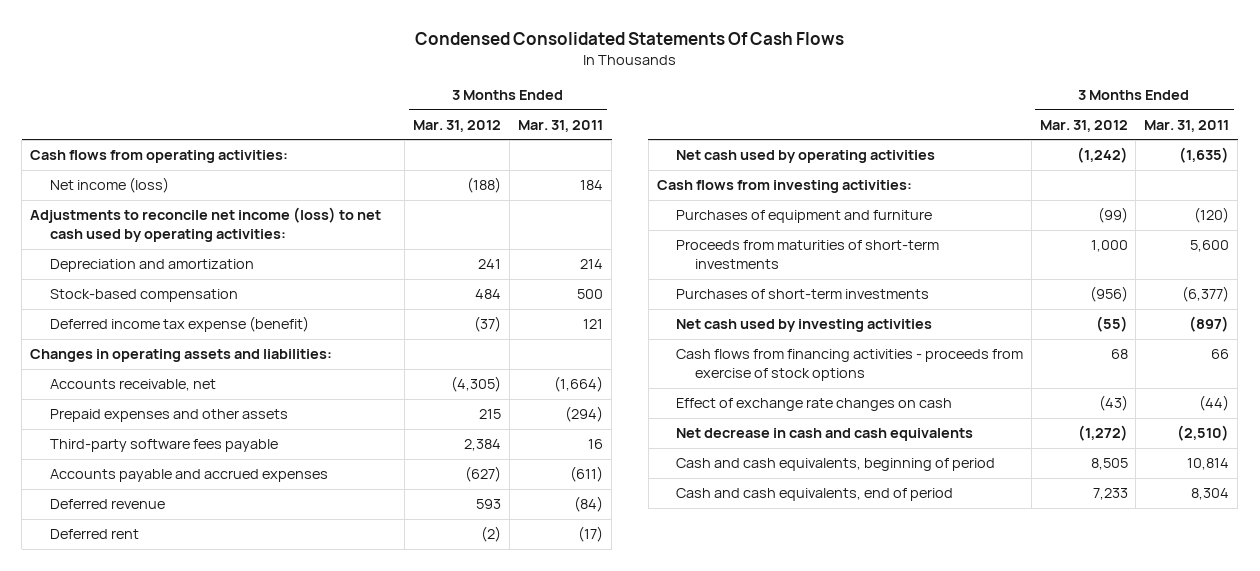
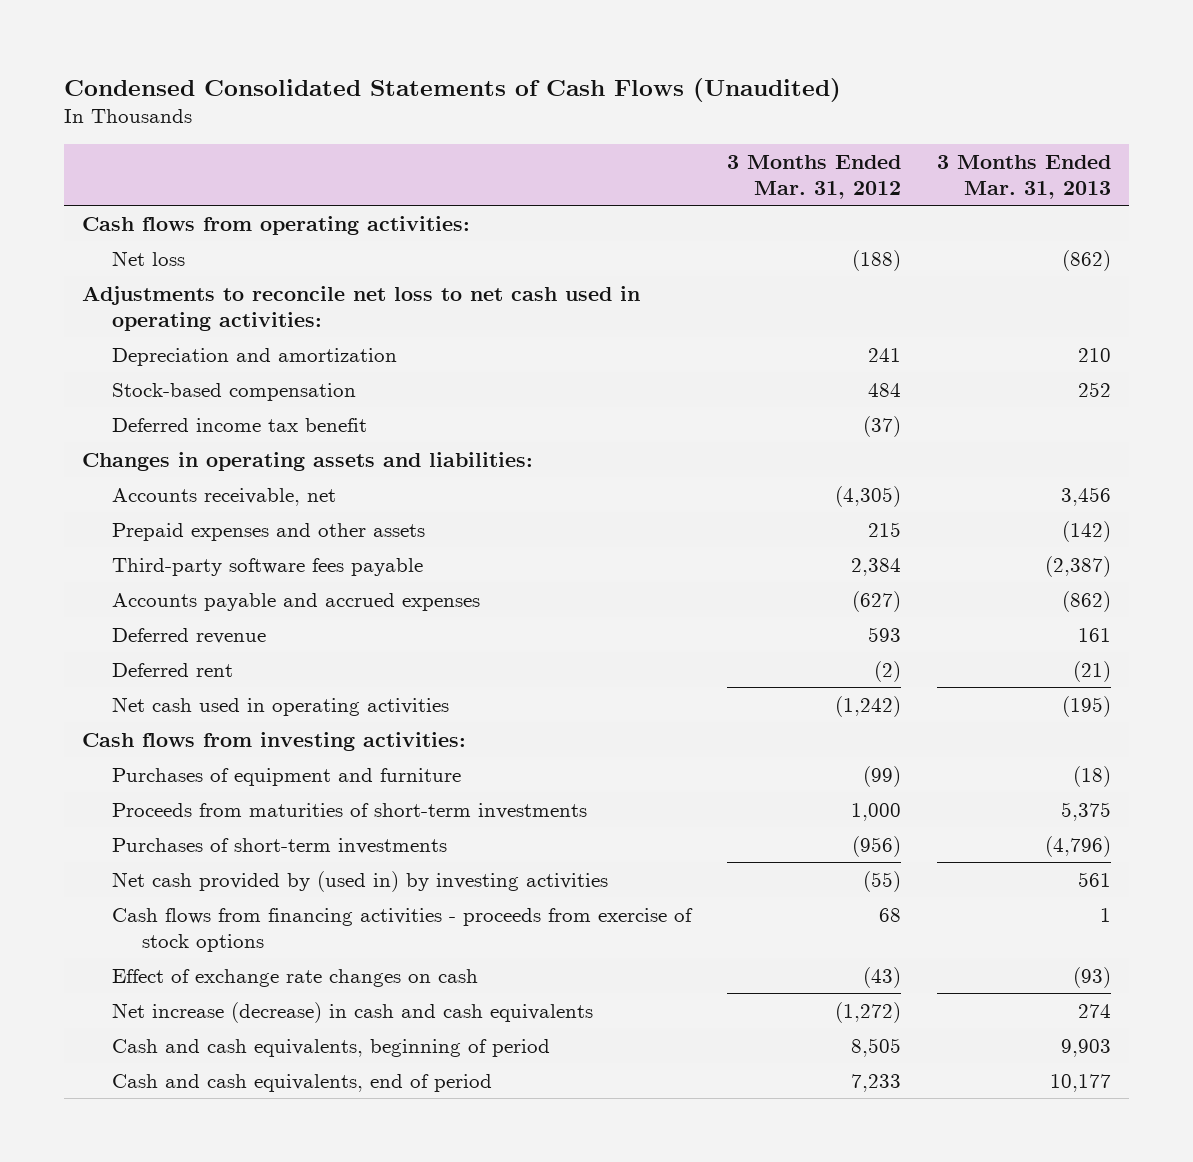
[414,31,844,45] Condensed Consolidated Statements Of Cash Flows -> [64,77,842,102] Condensed Consolidated Statements of Cash Flows (Unaudited)
[518,119,604,132] Mar. 31, 2011 -> none
none -> [936,154,1111,199] 3 Months Ended Mar. 31, 2013
[49,177,169,194] Net income (loss) -> [111,250,185,266] Net loss
[30,207,382,242] Adjustments to reconcile net income (loss) to net cash used by operating activities: -> [82,285,641,331] Adjustments to reconcile net loss to net cash used in operating activities:
[49,316,309,333] Deferred income tax expense (benefit) -> [111,417,367,432] Deferred income tax benefit
[675,150,935,164] Net cash used by operating activities -> [111,696,449,716] Net cash used in operating activities
[675,319,932,333] Net cash used by investing activities -> [111,870,608,892] Net cash provided by (used in) by investing activities
[675,428,973,442] Net decrease in cash and cash equivalents -> [111,1001,593,1023] Net increase (decrease) in cash and cash equivalents

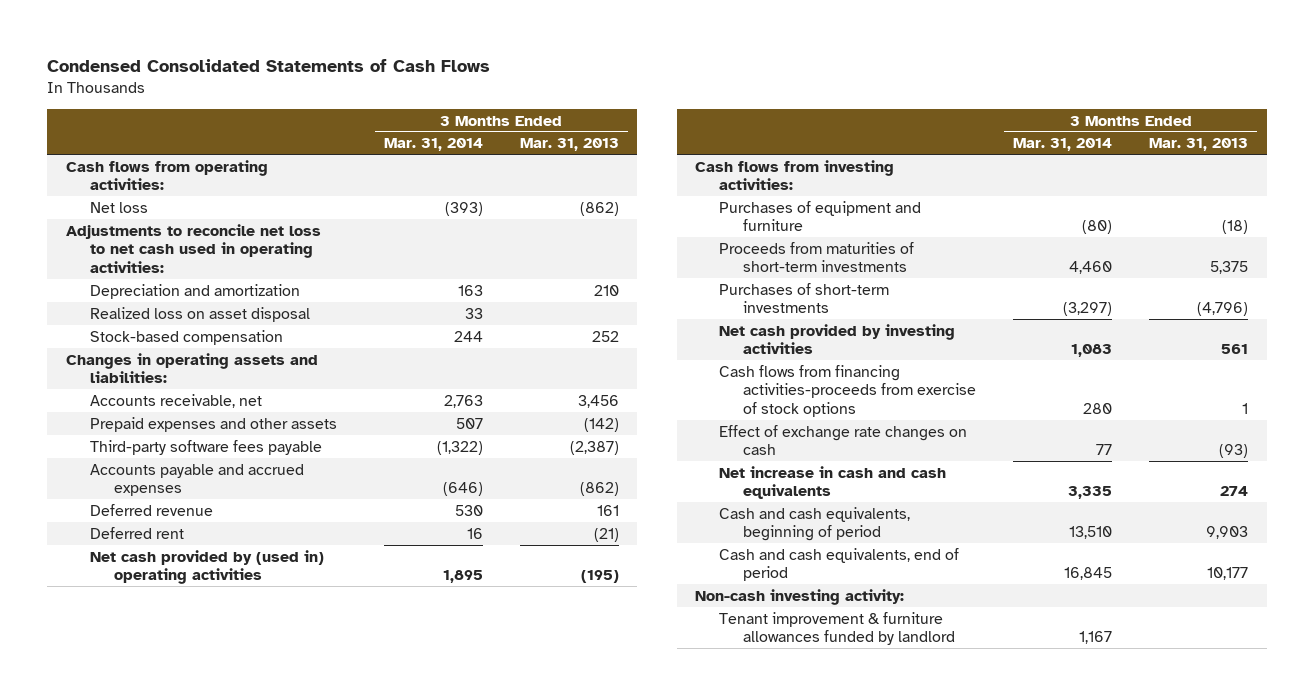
[64,77,842,102] Condensed Consolidated Statements of Cash Flows (Unaudited) -> [47,58,491,72] Condensed Consolidated Statements of Cash Flows
[726,154,901,199] 3 Months Ended Mar. 31, 2012 -> none
none -> [383,138,483,152] Mar. 31, 2014
none -> [89,306,310,322] Realized loss on asset disposal
[111,417,367,432] Deferred income tax benefit -> none
[111,696,449,716] Net cash used in operating activities -> [89,549,324,585] Net cash provided by (used in) operating activities
[111,870,608,892] Net cash provided by (used in) by investing activities -> [719,323,956,355] Net cash provided by investing activities
[111,907,693,952] Cash flows from financing activities - proceeds from exercise of stock options -> [719,364,977,418] Cash flows from financing activities-proceeds from exercise of stock options
[111,1001,593,1023] Net increase (decrease) in cash and cash equivalents -> [719,465,947,500] Net increase in cash and cash equivalents
none -> [695,588,905,605] Non-cash investing activity:
none -> [719,611,956,646] Tenant improvement & furniture allowances funded by landlord

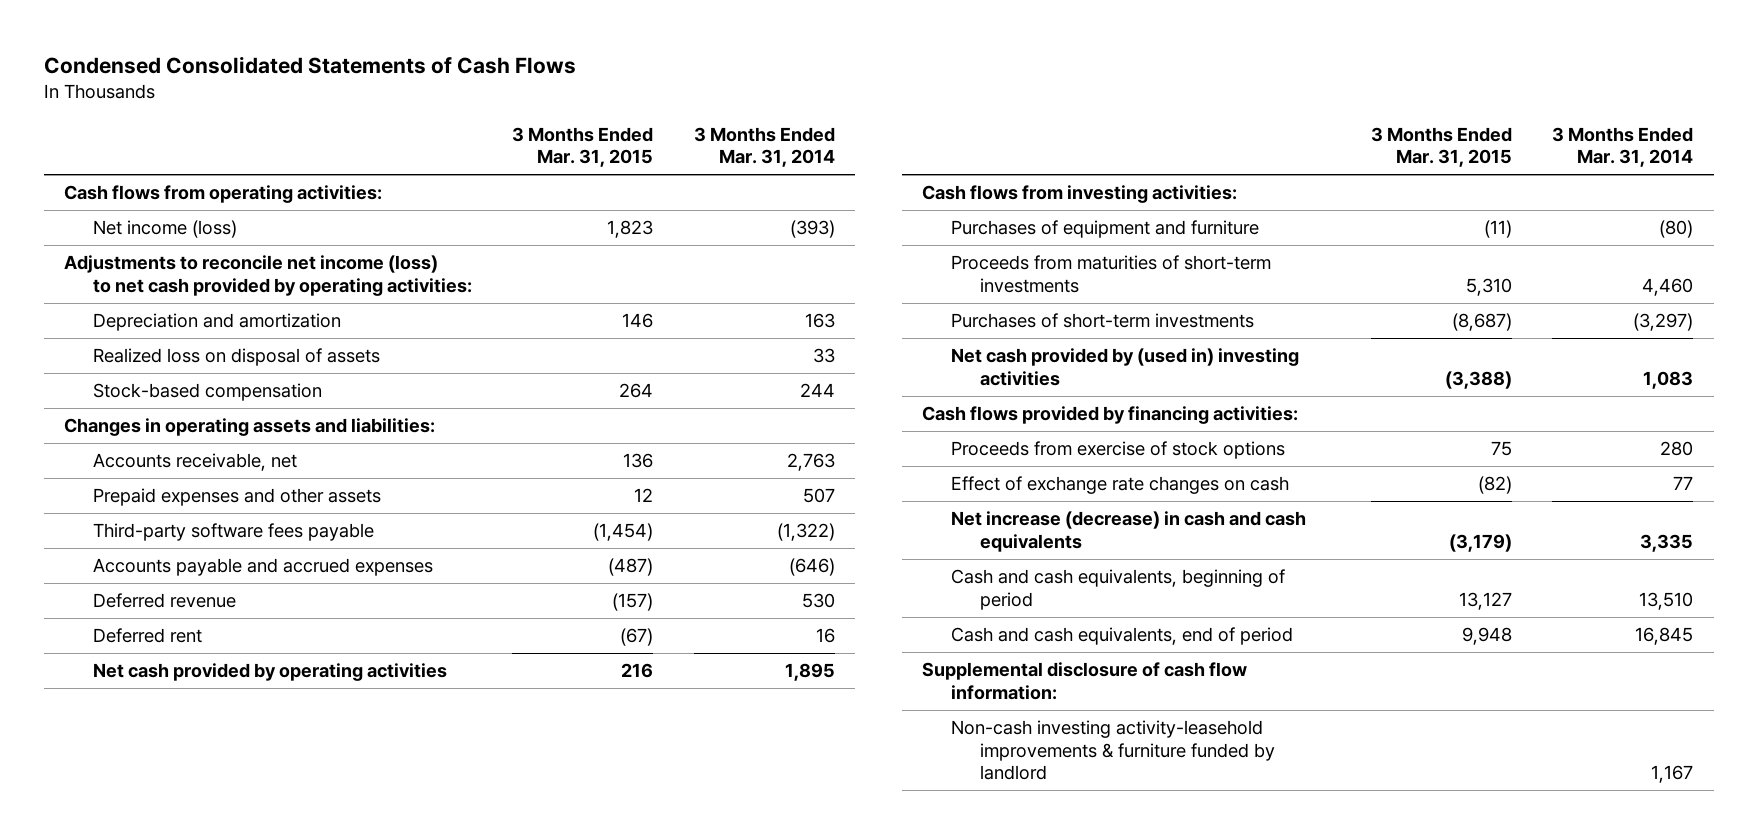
[519,138,619,152] Mar. 31, 2013 -> none
none -> [512,126,654,168] 3 Months Ended Mar. 31, 2015
[89,201,148,213] Net loss -> [92,220,237,239] Net income (loss)
[65,223,321,274] Adjustments to reconcile net loss to net cash used in operating activities: -> [64,255,472,296] Adjustments to reconcile net income (loss) to net cash provided by operating activities:
[89,306,310,322] Realized loss on asset disposal -> [92,348,380,367] Realized loss on disposal of assets
[89,549,324,585] Net cash provided by (used in) operating activities -> [92,663,447,682] Net cash provided by operating activities
[719,323,956,355] Net cash provided by investing activities -> [951,348,1300,386] Net cash provided by (used in) investing activities
none -> [922,406,1299,425] Cash flows provided by financing activities:
[719,364,977,418] Cash flows from financing activities-proceeds from exercise of stock options -> [951,441,1286,460] Proceeds from exercise of stock options
[719,465,947,500] Net increase in cash and cash equivalents -> [951,511,1307,552] Net increase (decrease) in cash and cash equivalents
[695,588,905,605] Non-cash investing activity: -> none
none -> [922,662,1248,700] Supplemental disclosure of cash flow information:
[719,611,956,646] Tenant improvement & furniture allowances funded by landlord -> [951,720,1275,780] Non-cash investing activity-leasehold improvements & furniture funded by landlord

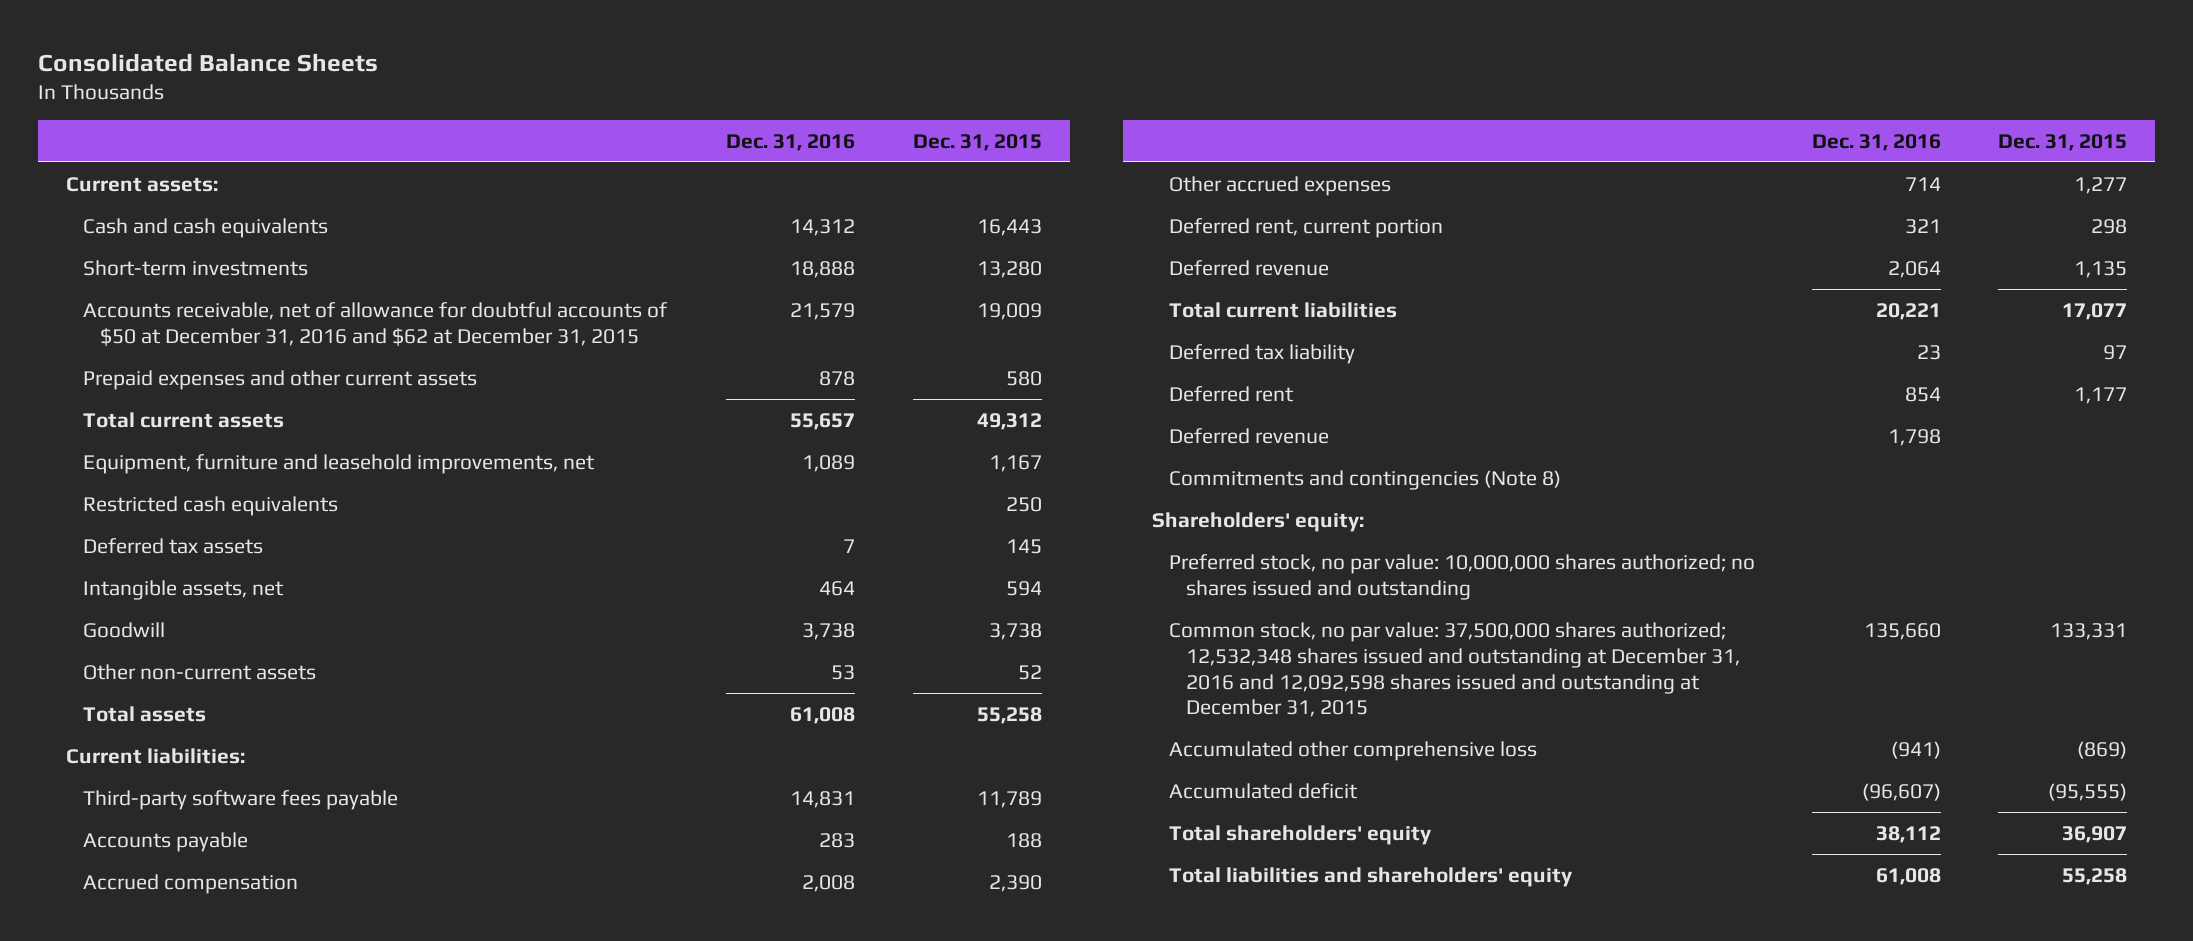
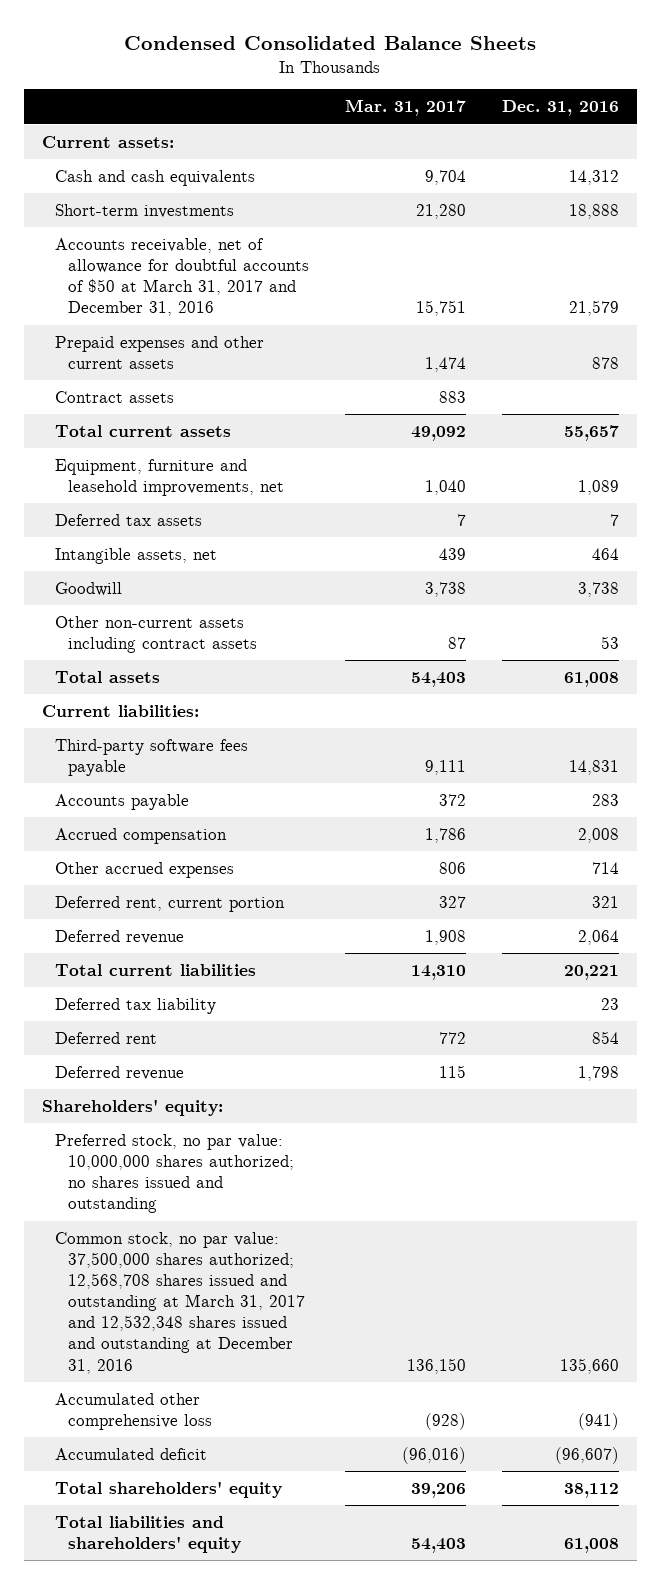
[37,52,378,72] Consolidated Balance Sheets -> [124,35,537,50] Condensed Consolidated Balance Sheets
[912,133,1042,151] Dec. 31, 2015 -> none
none -> [344,99,466,117] Mar. 31, 2017
[83,301,669,346] Accounts receivable, net of allowance for doubtful accounts of $50 at December 31, 2016 and $62 at December 31, 2015 -> [54,238,309,317] Accounts receivable, net of allowance for doubtful accounts of $50 at March 31, 2017 and December 31, 2016
none -> [54,391,174,404] Contract assets
[83,495,339,516] Restricted cash equivalents -> none
[83,663,317,680] Other non-current assets -> [54,616,257,654] Other non-current assets including contract assets
[1168,469,1561,490] Commitments and contingencies (Note 8) -> none
[1168,621,1740,718] Common stock, no par value: 37,500,000 shares authorized; 12,532,348 shares issued and outstanding at December 31, 2016 and 12,092,598 shares issued and outstanding at December 31, 2015 -> [54,1232,305,1374] Common stock, no par value: 37,500,000 shares authorized; 12,568,708 shares issued and outstanding at March 31, 2017 and 12,532,348 shares issued and outstanding at December 31, 2016

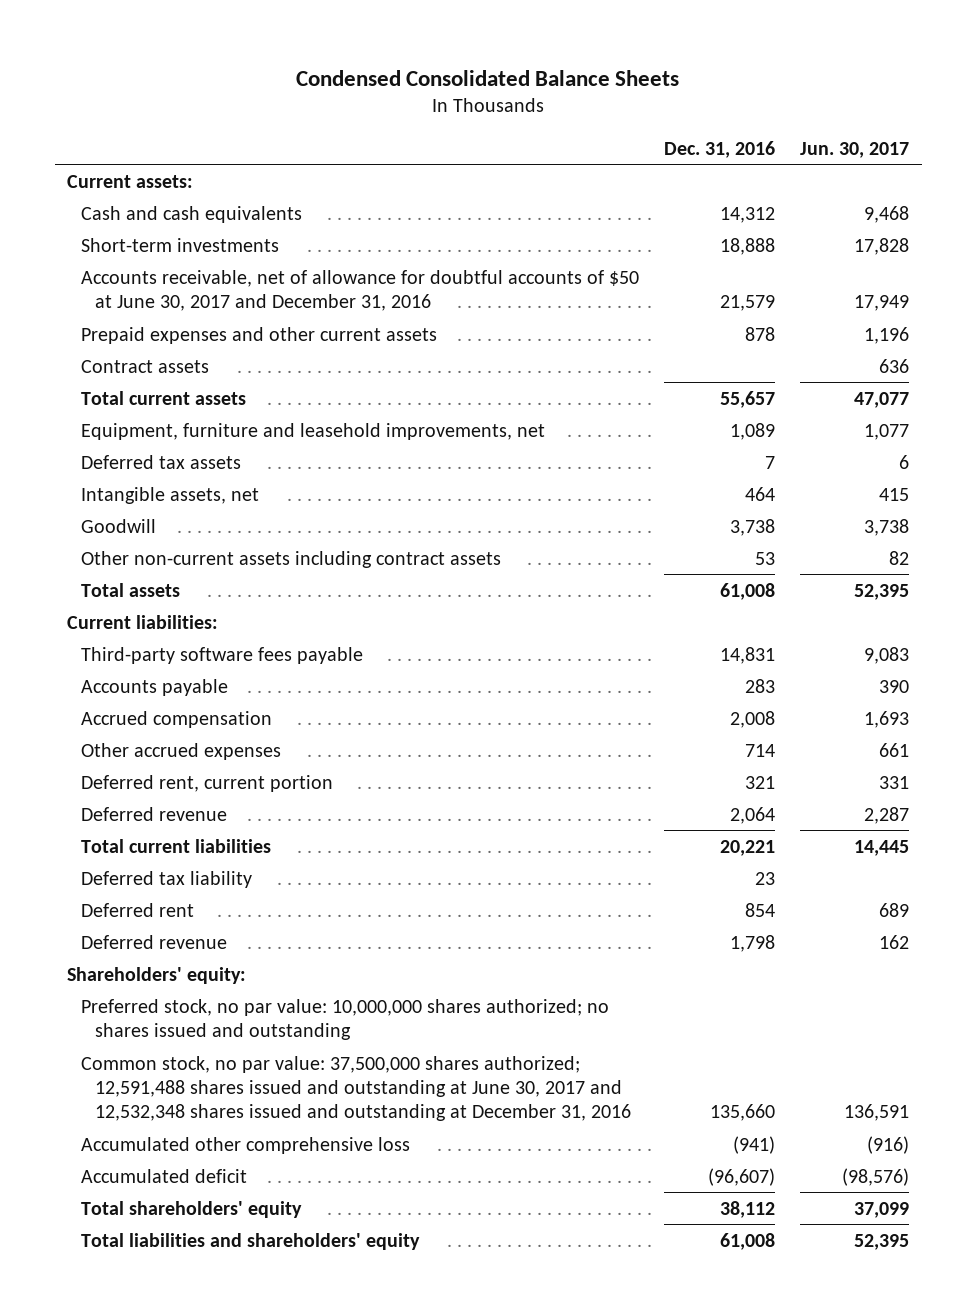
[344,99,466,117] Mar. 31, 2017 -> none
none -> [800,141,910,158] Jun. 30, 2017
[54,238,309,317] Accounts receivable, net of allowance for doubtful accounts of $50 at March 31, 2017 and December 31, 2016 -> [81,269,640,311] Accounts receivable, net of allowance for doubtful accounts of $50 at June 30, 2017 and December 31, 2016
[54,1232,305,1374] Common stock, no par value: 37,500,000 shares authorized; 12,568,708 shares issued and outstanding at March 31, 2017 and 12,532,348 shares issued and outstanding at December 31, 2016 -> [81,1055,632,1122] Common stock, no par value: 37,500,000 shares authorized; 12,591,488 shares issued and outstanding at June 30, 2017 and 12,532,348 shares issued and outstanding at December 31, 2016

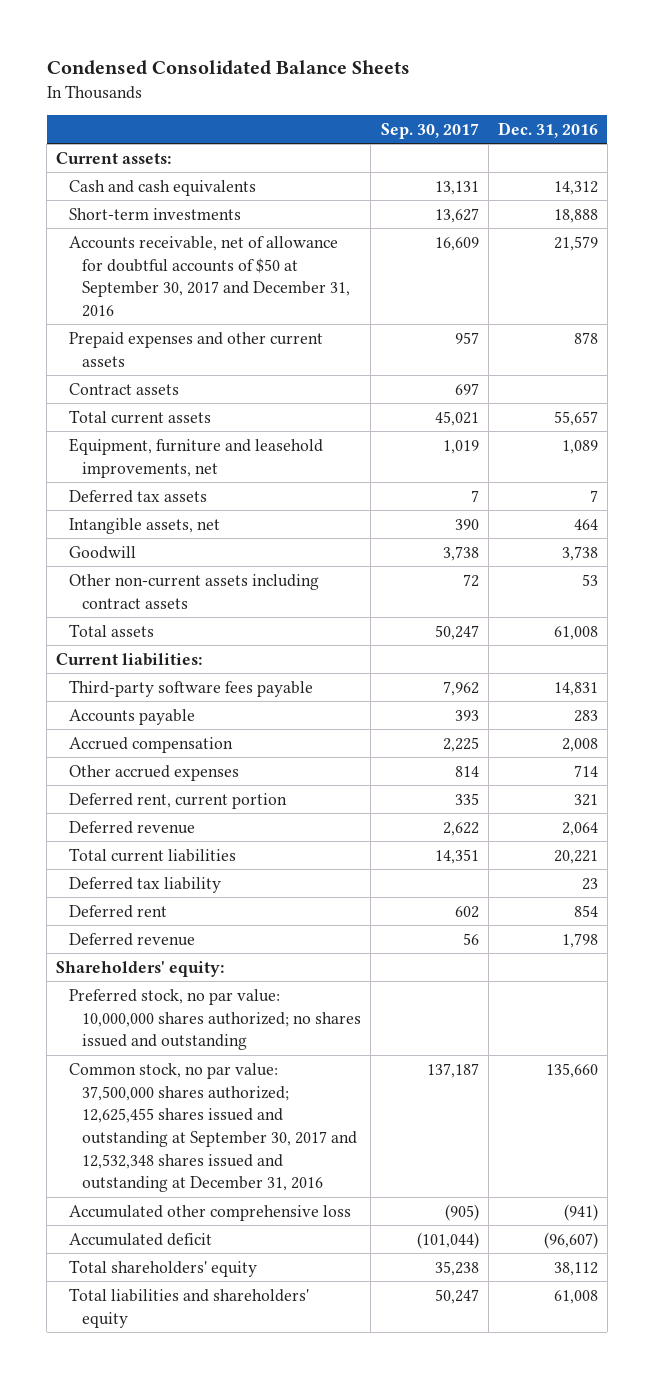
[800,141,910,158] Jun. 30, 2017 -> none
none -> [380,123,479,140] Sep. 30, 2017
[81,269,640,311] Accounts receivable, net of allowance for doubtful accounts of $50 at June 30, 2017 and December 31, 2016 -> [69,235,351,317] Accounts receivable, net of allowance for doubtful accounts of $50 at September 30, 2017 and December 31, 2016
[81,1055,632,1122] Common stock, no par value: 37,500,000 shares authorized; 12,591,488 shares issued and outstanding at June 30, 2017 and 12,532,348 shares issued and outstanding at December 31, 2016 -> [69,1062,358,1193] Common stock, no par value: 37,500,000 shares authorized; 12,625,455 shares issued and outstanding at September 30, 2017 and 12,532,348 shares issued and outstanding at December 31, 2016

